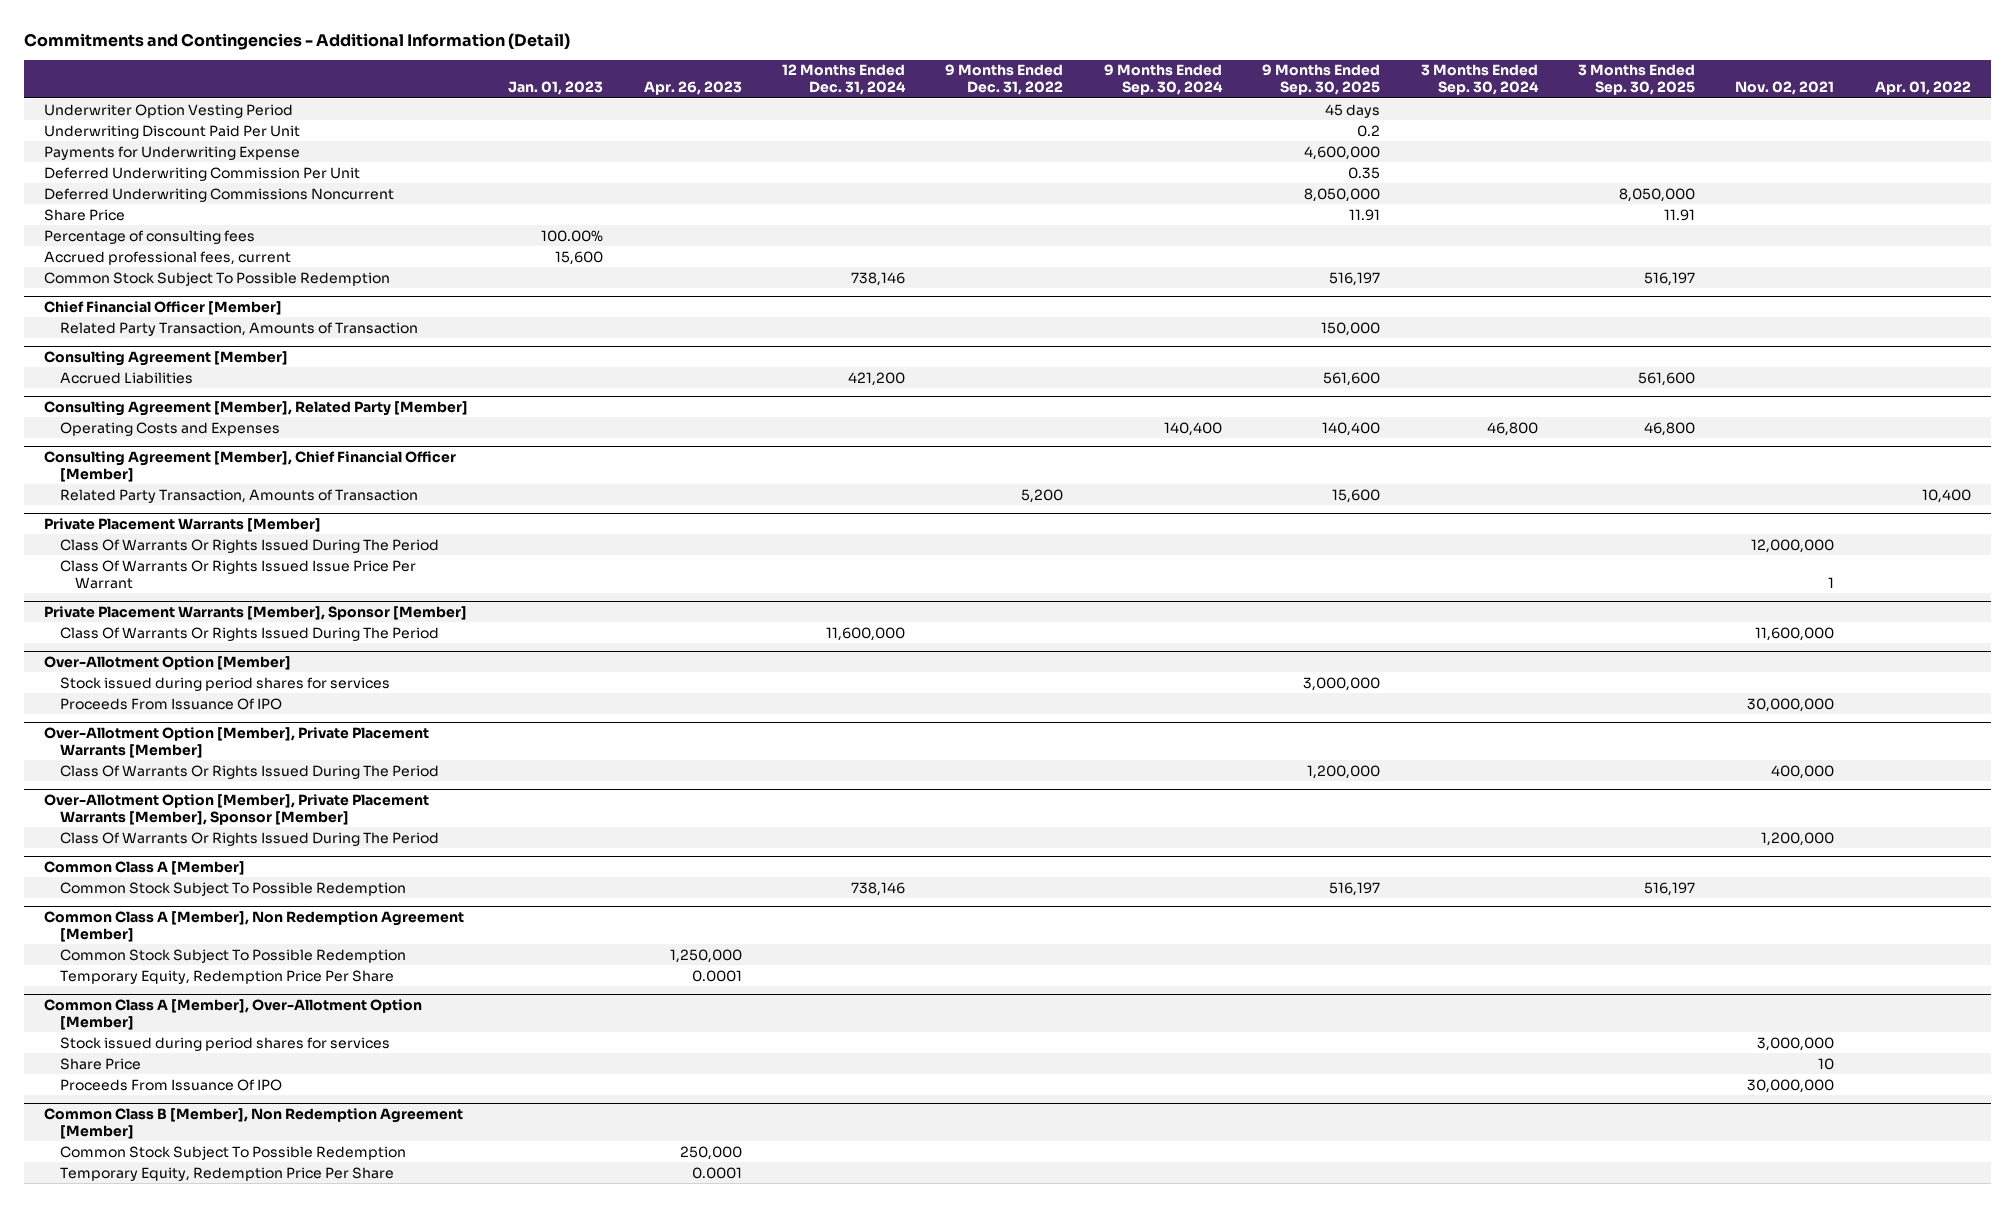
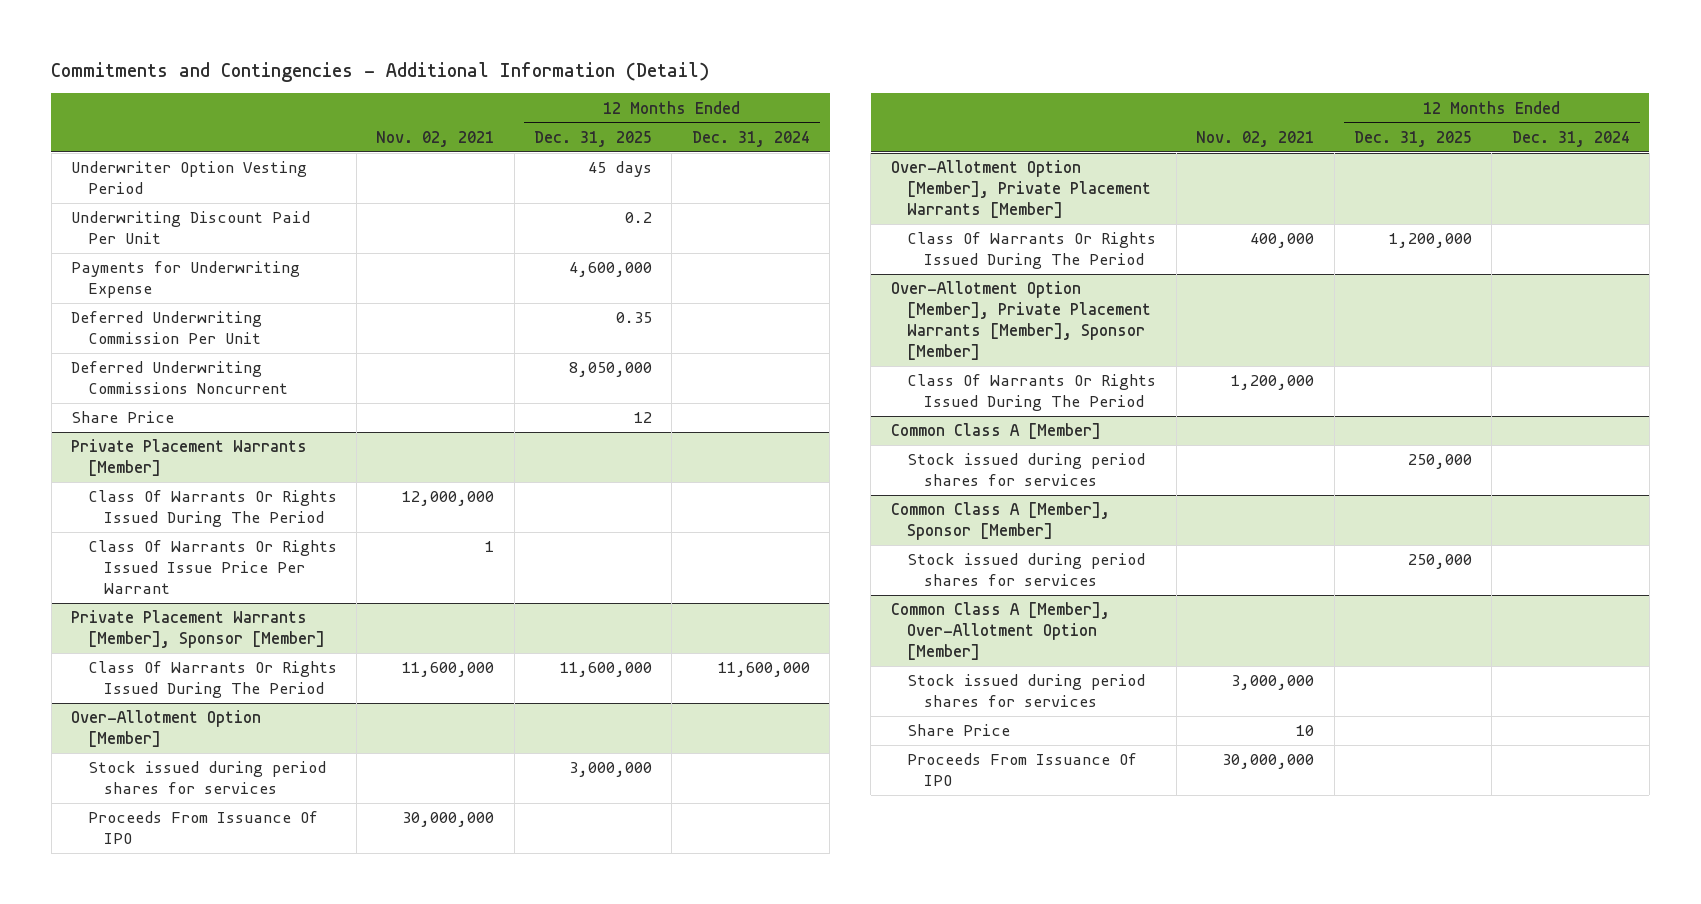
[508,81,604,96] Jan. 01, 2023 -> none
[643,81,742,96] Apr. 26, 2023 -> none
[945,64,1064,96] 9 Months Ended Dec. 31, 2022 -> none
[1103,64,1223,96] 9 Months Ended Sep. 30, 2024 -> none
[1262,64,1381,96] 9 Months Ended Sep. 30, 2025 -> none
[1420,64,1539,96] 3 Months Ended Sep. 30, 2024 -> none
[1577,64,1695,96] 3 Months Ended Sep. 30, 2025 -> none
[1874,81,1971,96] Apr. 01, 2022 -> none
none -> [533,130,652,147] Dec. 31, 2025
[44,229,256,244] Percentage of consulting fees -> none
[44,250,292,265] Accrued professional fees, current -> none
[44,271,391,286] Common Stock Subject To Possible Redemption -> none
[44,301,283,316] Chief Financial Officer [Member] -> none
[59,321,418,336] Related Party Transaction, Amounts of Transaction -> none
[44,351,289,367] Consulting Agreement [Member] -> none
[59,371,193,384] Accrued Liabilities -> none
[44,401,469,417] Consulting Agreement [Member], Related Party [Member] -> none
[59,421,280,436] Operating Costs and Expenses -> none
[44,451,457,482] Consulting Agreement [Member], Chief Financial Officer [Member] -> none
[59,488,418,503] Related Party Transaction, Amounts of Transaction -> none
[59,881,406,896] Common Stock Subject To Possible Redemption -> none
[44,911,465,942] Common Class A [Member], Non Redemption Agreement [Member] -> none
[59,948,406,963] Common Stock Subject To Possible Redemption -> none
[59,969,394,984] Temporary Equity, Redemption Price Per Share -> none
none -> [907,453,1146,487] Stock issued during period shares for services
none -> [890,502,1110,541] Common Class A [Member], Sponsor [Member]
none -> [907,553,1146,587] Stock issued during period shares for services
[44,1108,464,1139] Common Class B [Member], Non Redemption Agreement [Member] -> none
[59,1145,406,1160] Common Stock Subject To Possible Redemption -> none
[59,1166,394,1181] Temporary Equity, Redemption Price Per Share -> none

